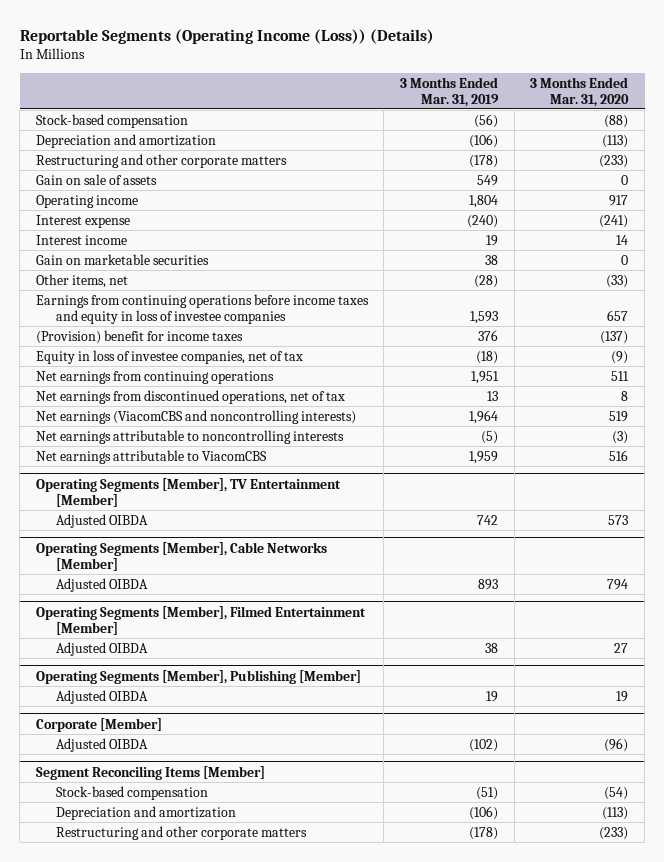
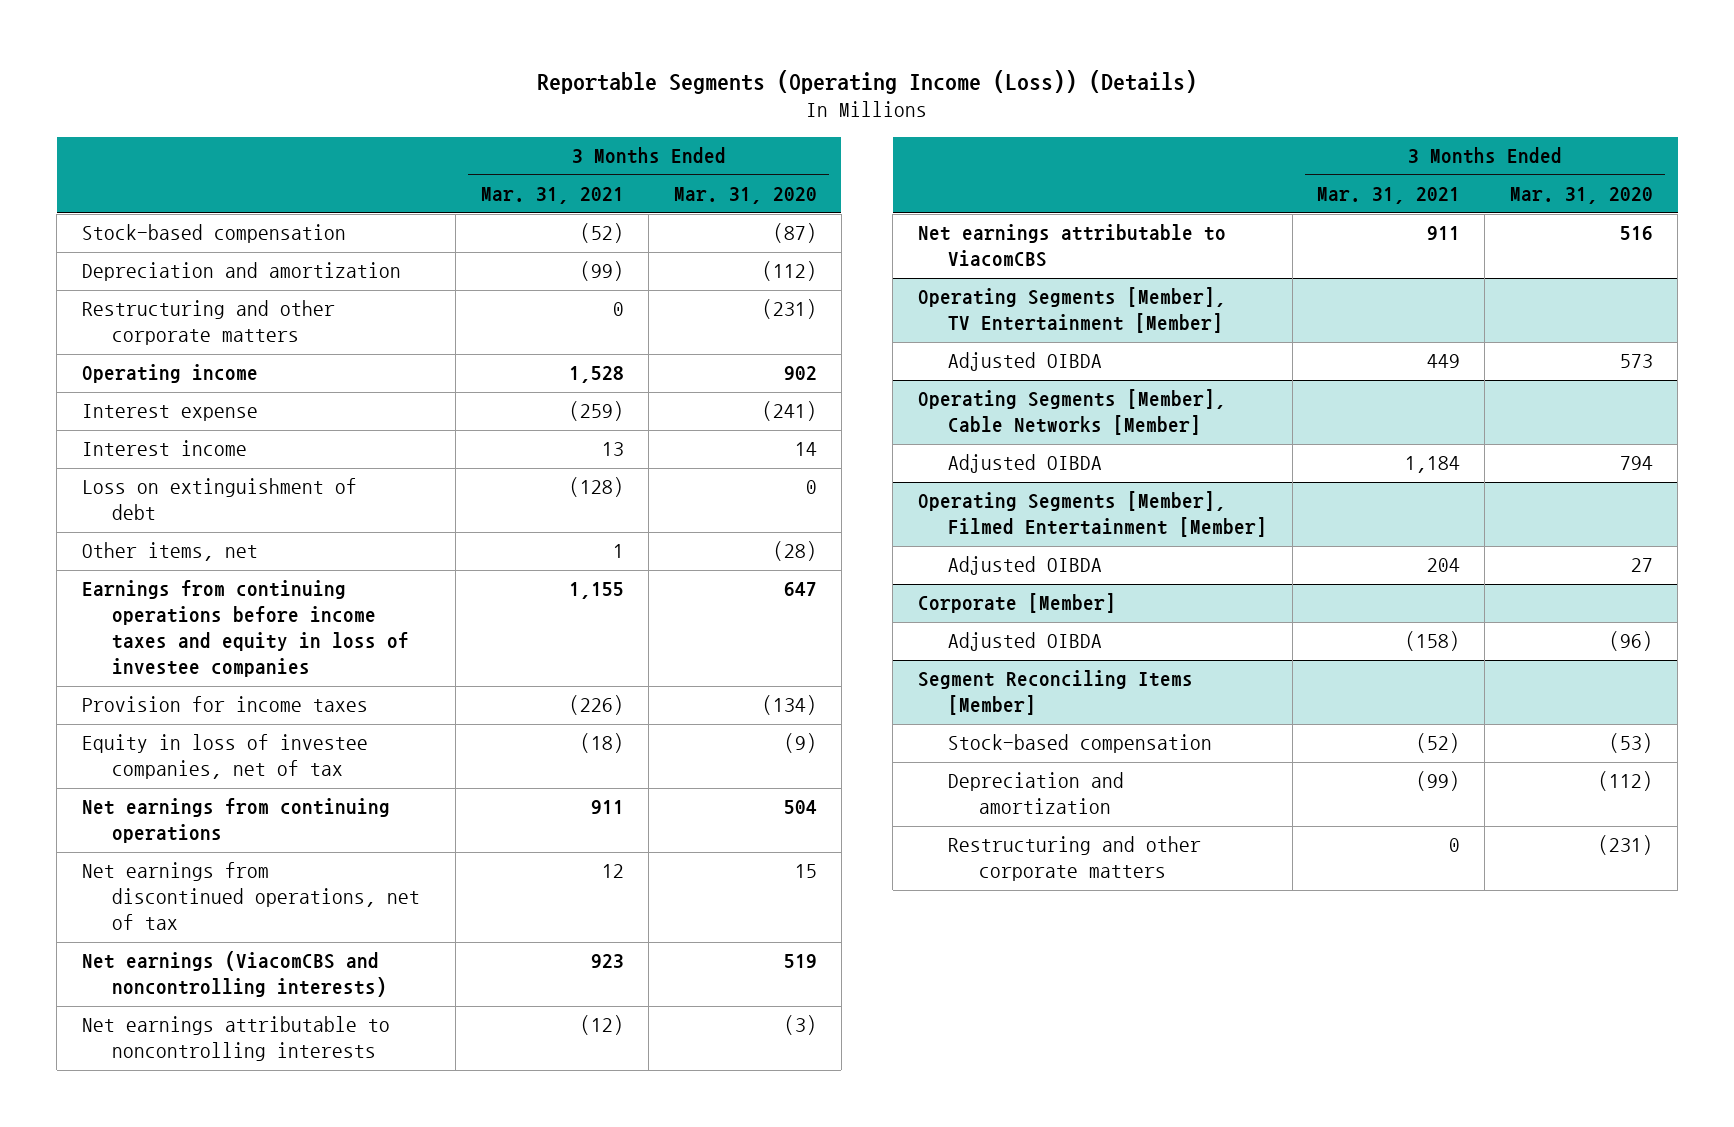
[400,76,500,107] 3 Months Ended Mar. 31, 2019 -> none
none -> [480,187,624,205] Mar. 31, 2021
[35,173,157,185] Gain on sale of assets -> none
[604,114,629,128] (88) -> [772,223,817,244] (87)
[602,134,629,148] (113) -> [761,261,817,282] (112)
[599,154,629,168] (233) -> [761,299,817,320] (231)
[609,194,629,206] 917 -> [783,366,817,381] 902
[35,253,209,265] Gain on marketable securities -> none
none -> [81,478,357,521] Loss on extinguishment of debt
[606,274,629,288] (33) -> [772,541,817,562] (28)
[607,309,629,321] 657 -> [783,582,817,597] 647
[35,329,243,344] (Provision) benefit for income taxes -> [81,696,368,713] Provision for income taxes
[600,330,629,344] (137) -> [761,695,817,716] (134)
[611,370,630,381] 511 -> [783,800,817,815] 504
[621,390,629,401] 8 -> [794,864,817,879] 15
[35,669,361,684] Operating Segments [Member], Publishing [Member] -> none
[56,689,149,704] Adjusted OIBDA -> none
[604,786,629,800] (54) -> [1608,733,1653,754] (53)
[602,806,629,820] (113) -> [1597,771,1653,792] (112)
[599,826,629,840] (233) -> [1597,835,1653,856] (231)

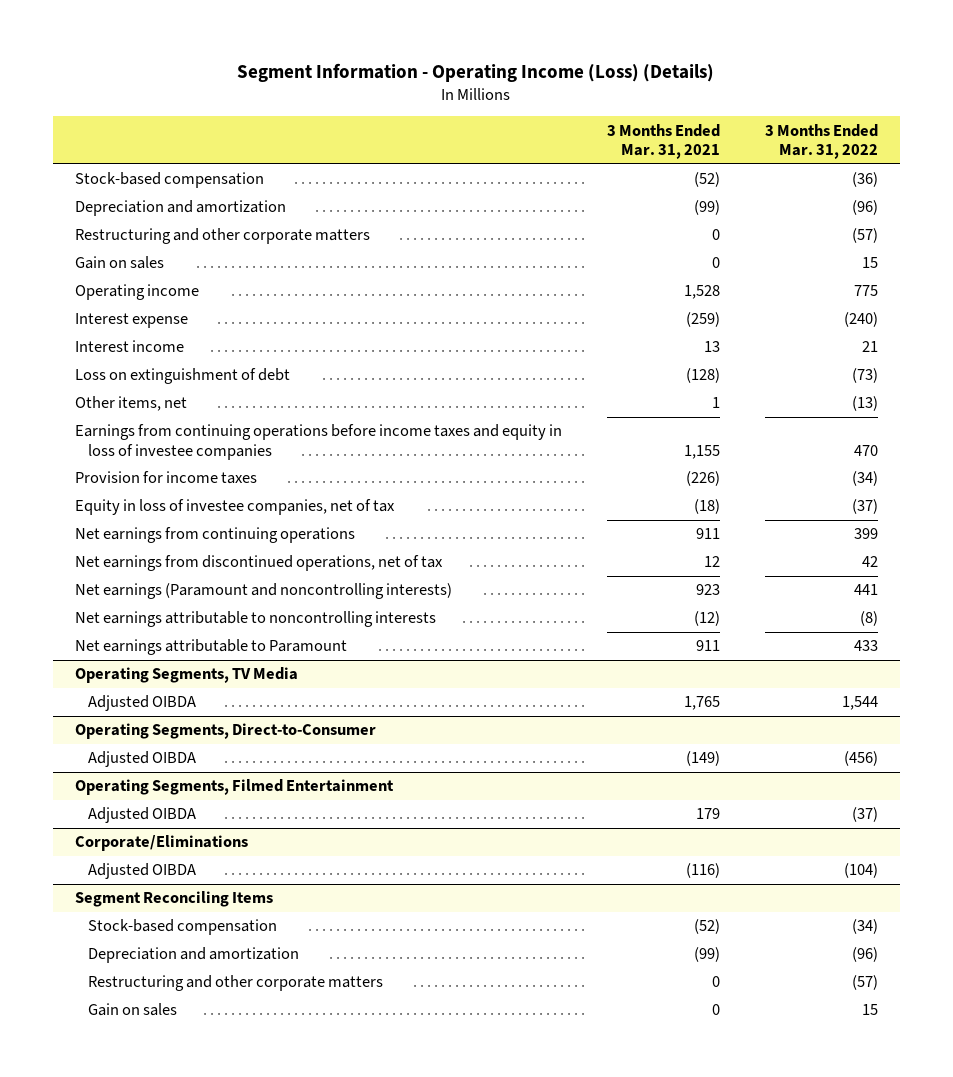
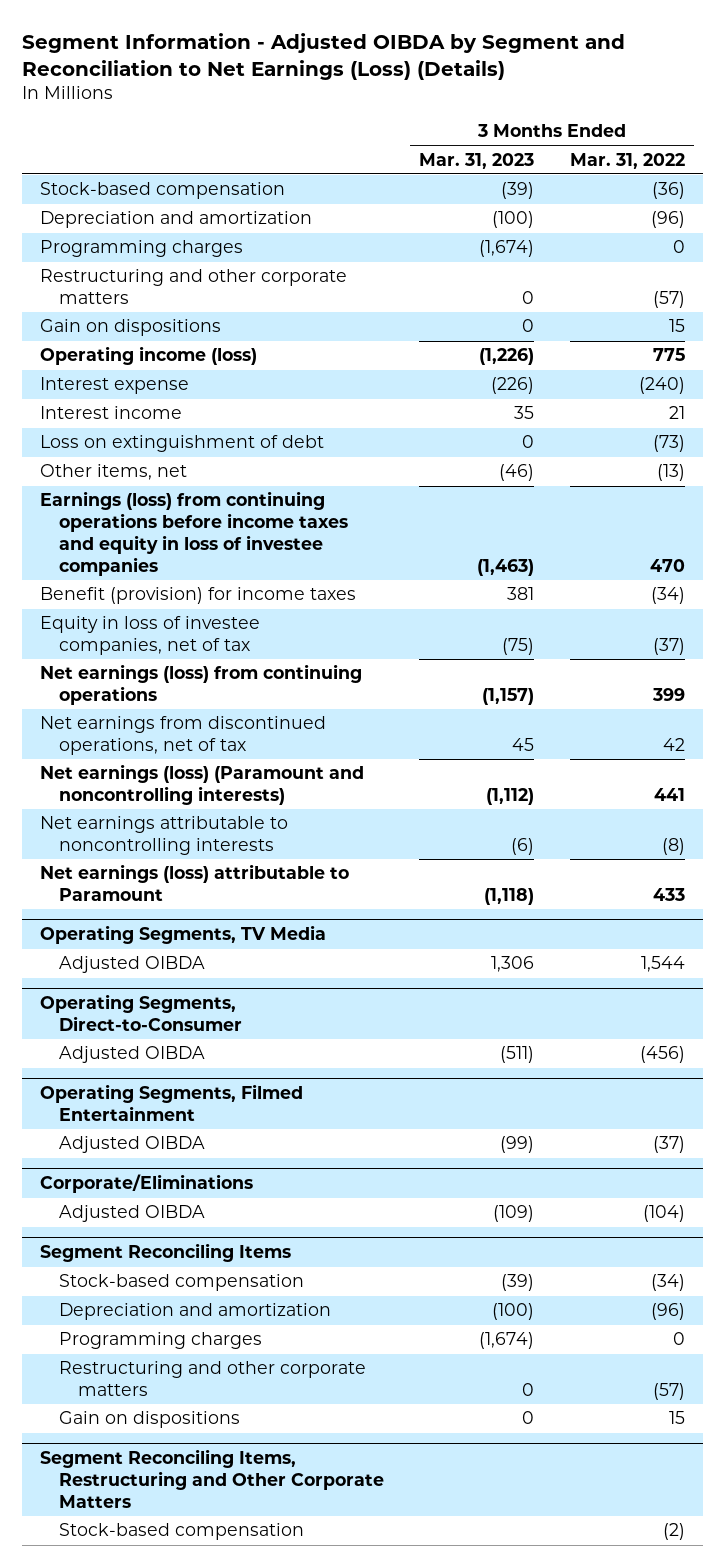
[237,63,715,83] Segment Information - Operating Income (Loss) (Details) -> [21,32,625,80] Segment Information - Adjusted OIBDA by Segment and Reconciliation to Net Earnings (Loss) (Details)
[606,123,720,160] 3 Months Ended Mar. 31, 2021 -> none
none -> [419,152,535,169] Mar. 31, 2023
none -> [39,240,243,258] Programming charges
[75,256,165,270] Gain on sales -> [39,319,221,337] Gain on dispositions
[75,284,200,301] Operating income -> [39,346,257,366] Operating income (loss)
[75,424,563,460] Earnings from continuing operations before income taxes and equity in loss of investee companies -> [39,491,348,577] Earnings (loss) from continuing operations before income taxes and equity in loss of investee companies
[75,471,258,485] Provision for income taxes -> [39,587,356,605] Benefit (provision) for income taxes
[75,527,356,544] Net earnings from continuing operations -> [39,664,362,706] Net earnings (loss) from continuing operations
[75,583,453,600] Net earnings (Paramount and noncontrolling interests) -> [39,764,364,806] Net earnings (loss) (Paramount and noncontrolling interests)
[75,639,348,656] Net earnings attributable to Paramount -> [39,864,349,902] Net earnings (loss) attributable to Paramount
none -> [58,1332,262,1350] Programming charges
[87,1003,177,1017] Gain on sales -> [58,1411,240,1429] Gain on dispositions
none -> [39,1449,384,1509] Segment Reconciling Items, Restructuring and Other Corporate Matters
none -> [58,1523,304,1541] Stock-based compensation

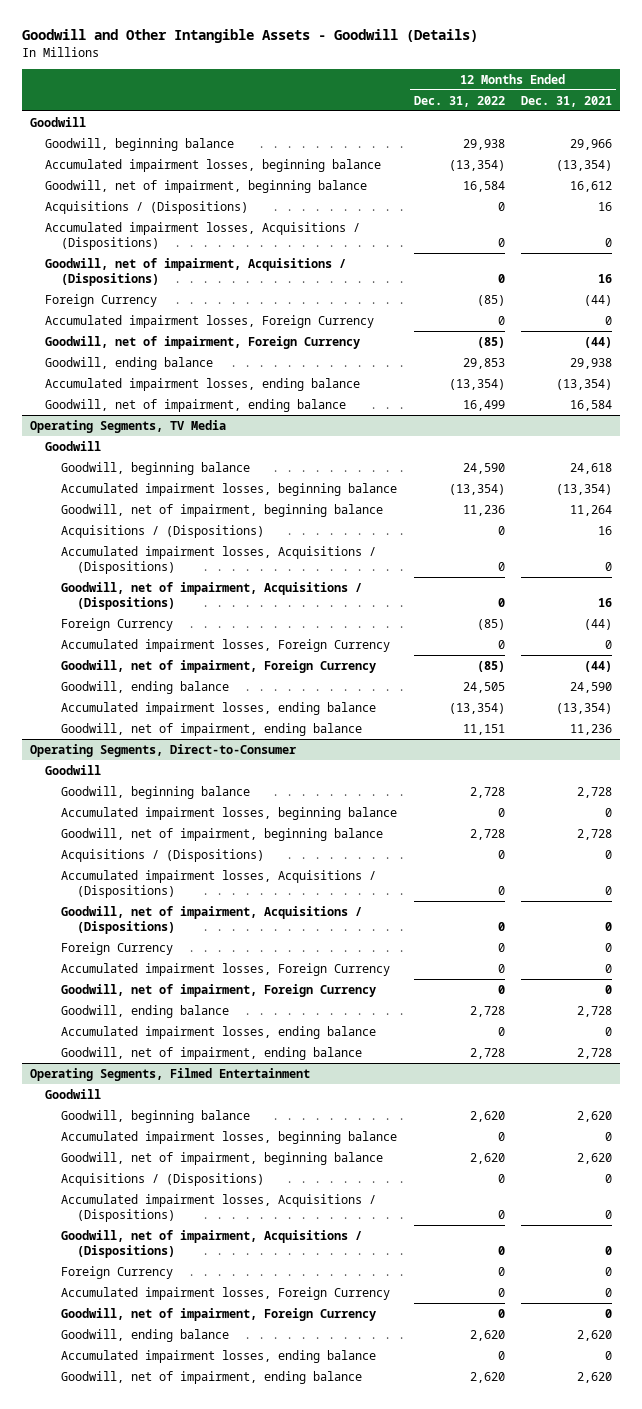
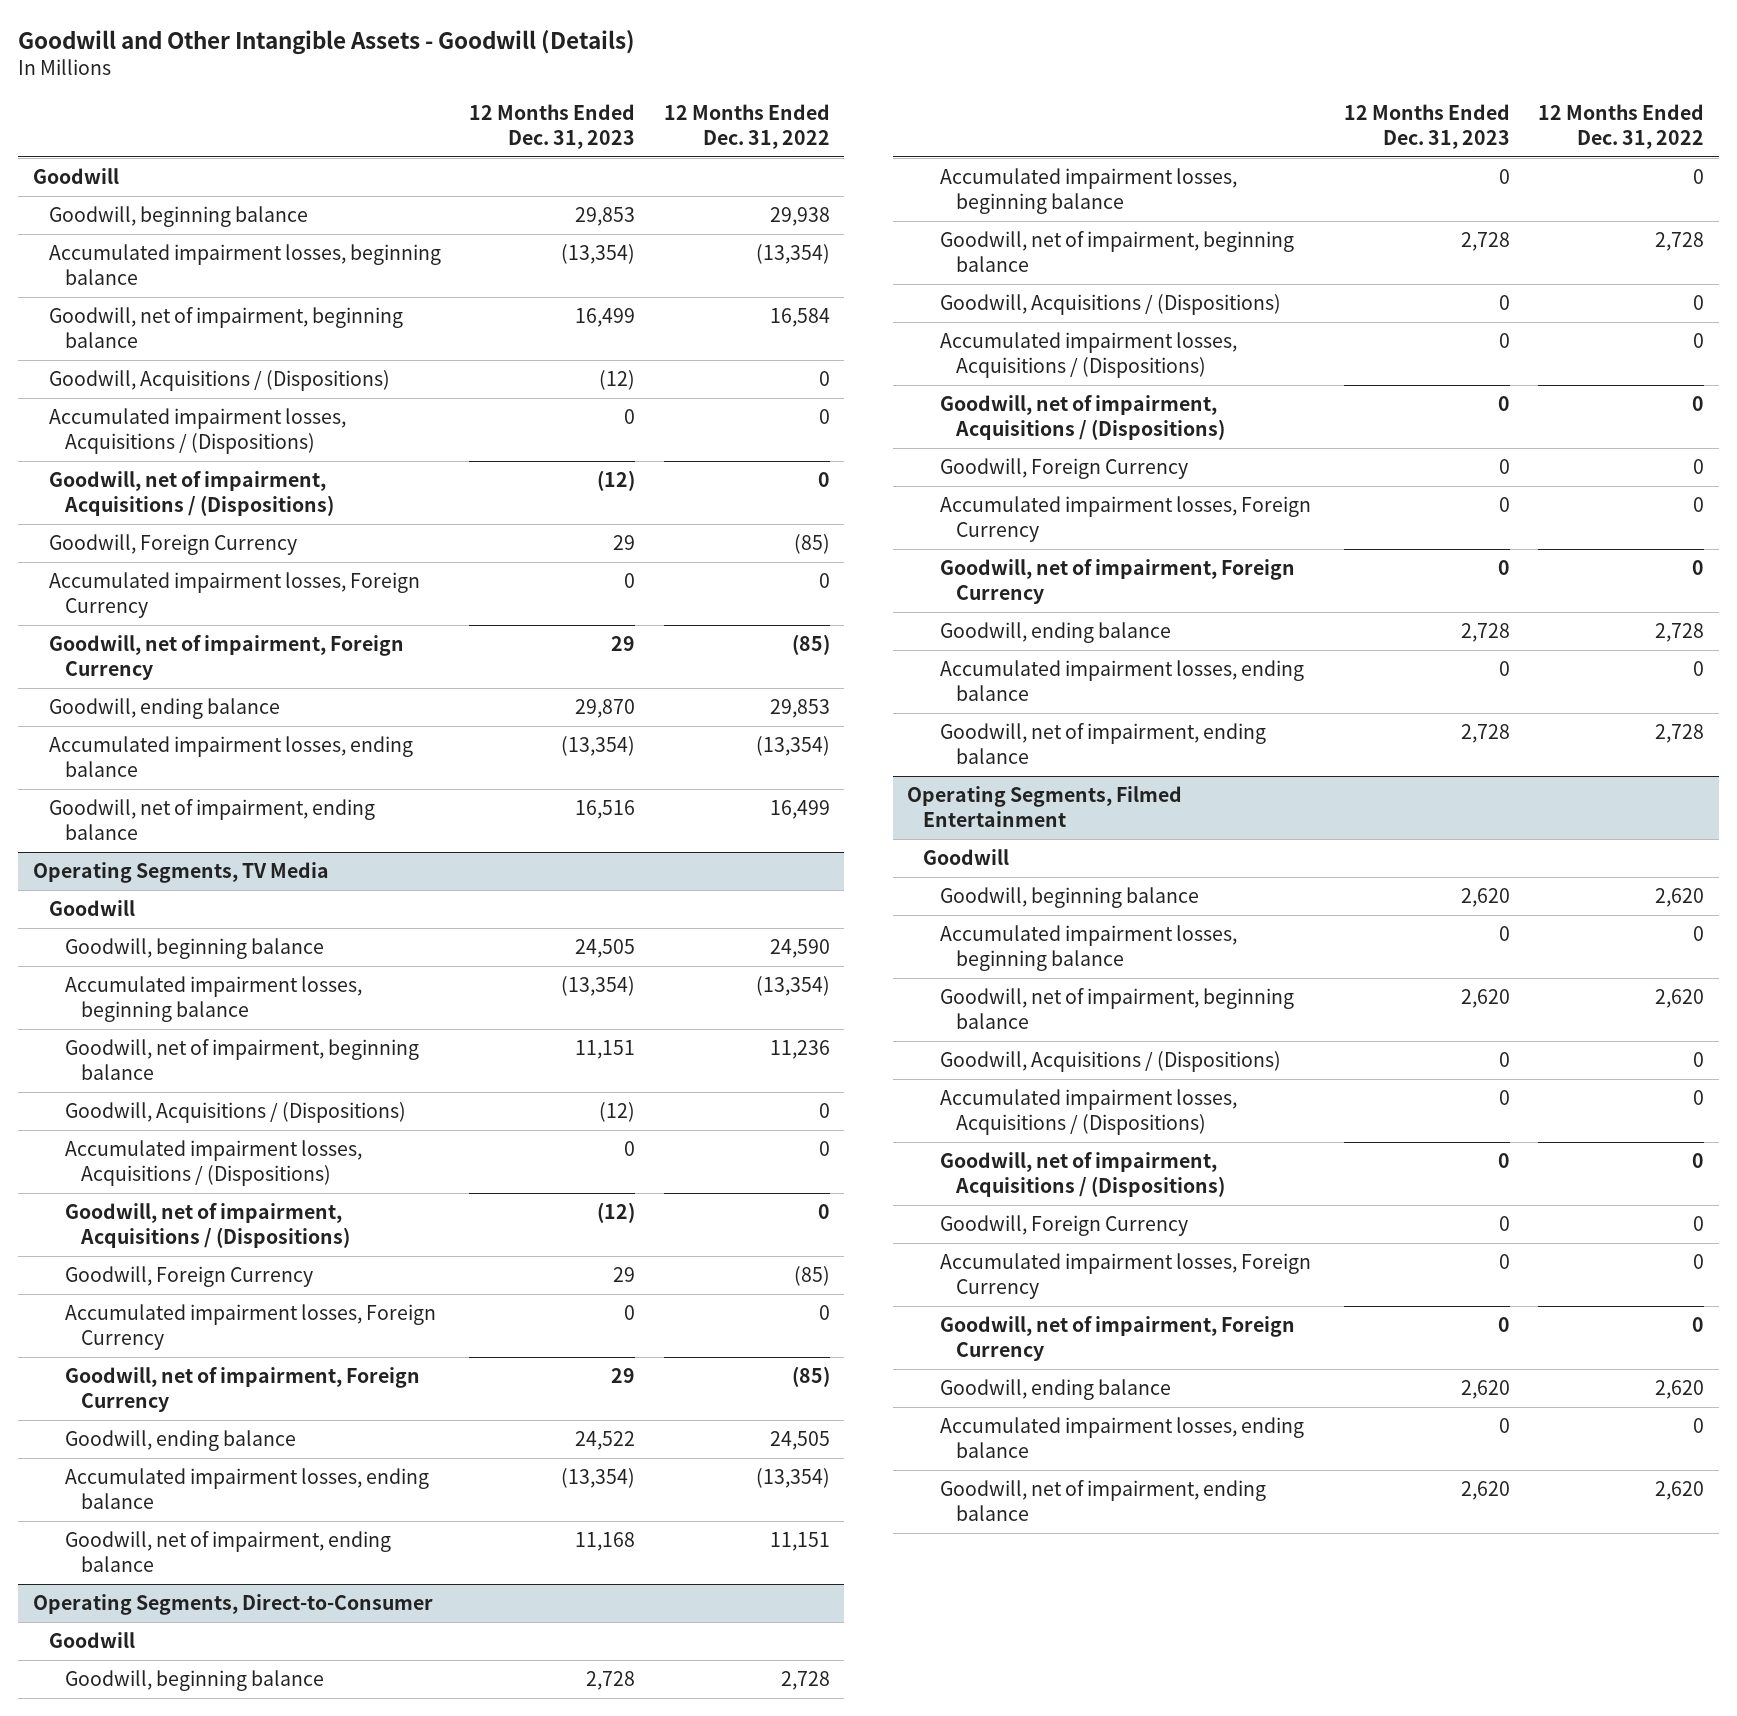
[521,95,613,107] Dec. 31, 2021 -> none
none -> [469,104,636,149] 12 Months Ended Dec. 31, 2023
[45,200,249,214] Acquisitions / (Dispositions) -> [48,370,390,392] Goodwill, Acquisitions / (Dispositions)
[45,293,158,307] Foreign Currency -> [48,534,297,556] Goodwill, Foreign Currency
[61,524,265,538] Acquisitions / (Dispositions) -> [65,1102,407,1124] Goodwill, Acquisitions / (Dispositions)
[61,617,174,631] Foreign Currency -> [65,1266,314,1288] Goodwill, Foreign Currency
[61,848,265,862] Acquisitions / (Dispositions) -> [939,294,1281,316] Goodwill, Acquisitions / (Dispositions)
[61,941,174,955] Foreign Currency -> [939,458,1188,480] Goodwill, Foreign Currency
[61,1172,265,1186] Acquisitions / (Dispositions) -> [939,1051,1281,1073] Goodwill, Acquisitions / (Dispositions)
[61,1265,174,1279] Foreign Currency -> [939,1215,1188,1237] Goodwill, Foreign Currency

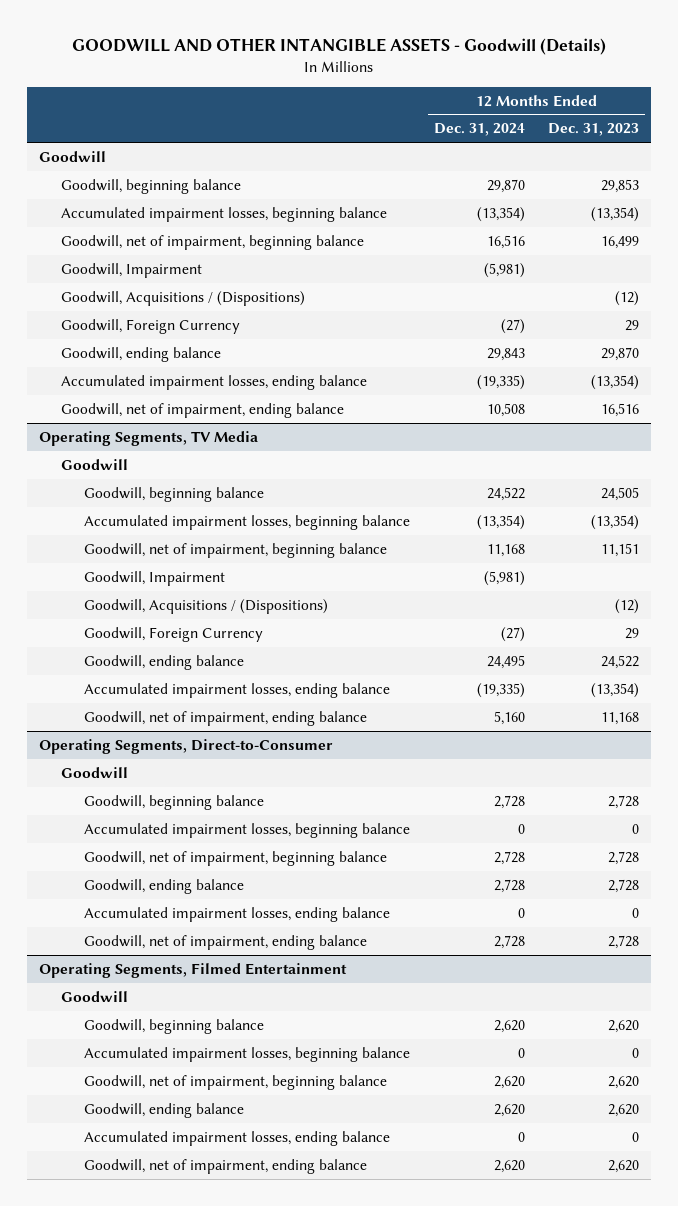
[18,29,636,55] Goodwill and Other Intangible Assets - Goodwill (Details) -> [71,37,606,55] GOODWILL AND OTHER INTANGIBLE ASSETS - Goodwill (Details)
[664,104,831,149] 12 Months Ended Dec. 31, 2022 -> none
none -> [433,123,525,137] Dec. 31, 2024
none -> [61,262,203,278] Goodwill, Impairment
[48,408,346,454] Accumulated impairment losses, Acquisitions / (Dispositions) -> none
[48,471,335,516] Goodwill, net of impairment, Acquisitions / (Dispositions) -> none
[48,572,420,618] Accumulated impairment losses, Foreign Currency -> none
[48,635,404,680] Goodwill, net of impairment, Foreign Currency -> none
none -> [84,570,226,586] Goodwill, Impairment
[65,1140,363,1186] Accumulated impairment losses, Acquisitions / (Dispositions) -> none
[65,1203,351,1248] Goodwill, net of impairment, Acquisitions / (Dispositions) -> none
[65,1304,437,1350] Accumulated impairment losses, Foreign Currency -> none
[65,1367,421,1412] Goodwill, net of impairment, Foreign Currency -> none
[939,294,1281,316] Goodwill, Acquisitions / (Dispositions) -> none
[939,332,1237,378] Accumulated impairment losses, Acquisitions / (Dispositions) -> none
[939,395,1225,440] Goodwill, net of impairment, Acquisitions / (Dispositions) -> none
[939,458,1188,480] Goodwill, Foreign Currency -> none
[939,496,1311,542] Accumulated impairment losses, Foreign Currency -> none
[939,559,1295,604] Goodwill, net of impairment, Foreign Currency -> none
[939,1051,1281,1073] Goodwill, Acquisitions / (Dispositions) -> none
[939,1089,1237,1135] Accumulated impairment losses, Acquisitions / (Dispositions) -> none
[939,1152,1225,1197] Goodwill, net of impairment, Acquisitions / (Dispositions) -> none
[939,1215,1188,1237] Goodwill, Foreign Currency -> none
[939,1253,1311,1299] Accumulated impairment losses, Foreign Currency -> none
[939,1316,1295,1361] Goodwill, net of impairment, Foreign Currency -> none

